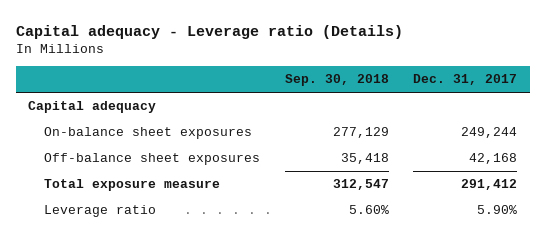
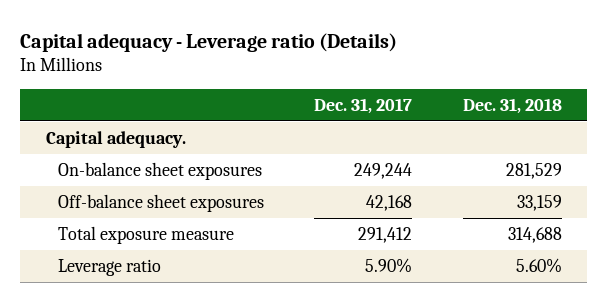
[284,74,389,87] Sep. 30, 2018 -> none
none -> [462,97,562,114] Dec. 31, 2018
[27,101,156,114] Capital adequacy -> [45,130,186,148] Capital adequacy.

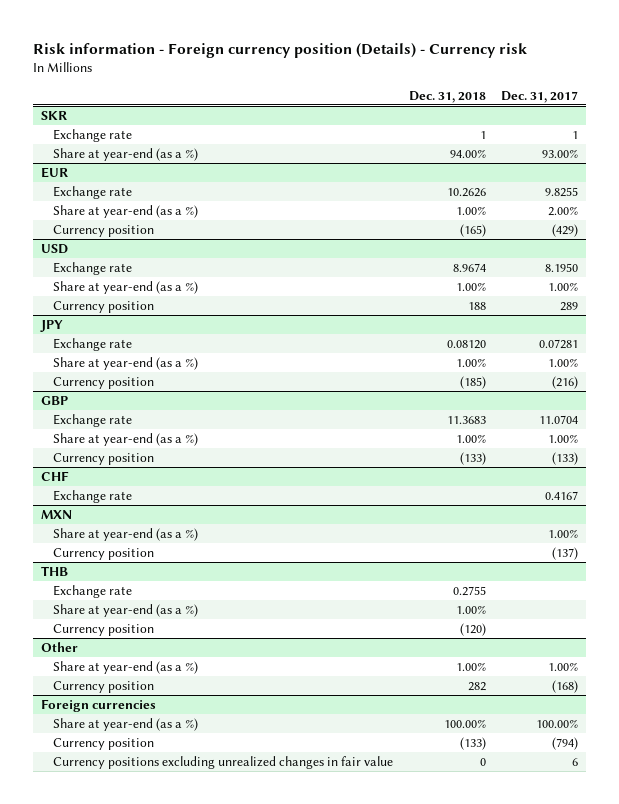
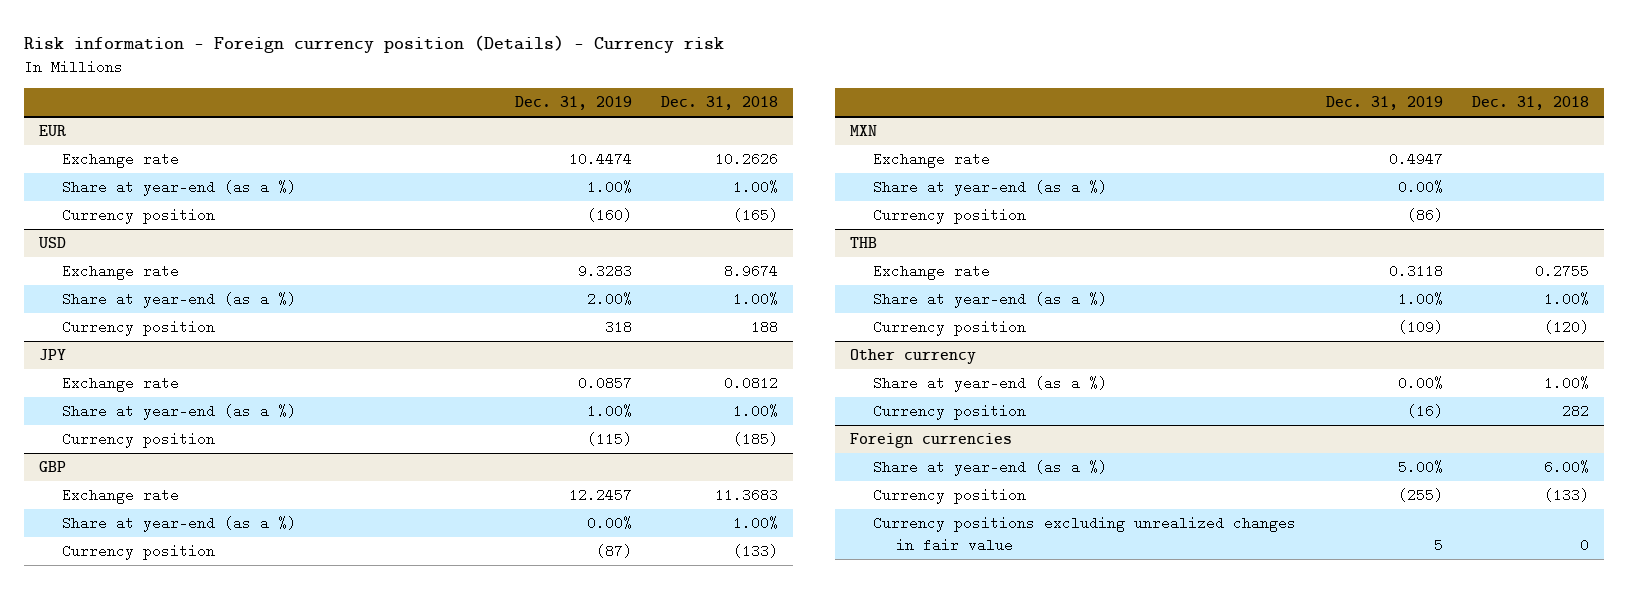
[501,90,579,103] Dec. 31, 2017 -> none
none -> [514,96,632,111] Dec. 31, 2019
[40,111,67,121] SKR -> none
[52,129,132,143] Exchange rate -> none
[52,148,198,162] Share at year-end (as a %) -> none
[446,340,486,350] 0.08120 -> [724,376,779,391] 0.0812
[40,471,69,482] CHF -> none
[52,490,132,504] Exchange rate -> none
none -> [872,152,990,169] Exchange rate
[40,642,78,653] Other -> [849,349,976,365] Other currency
[443,719,486,729] 100.00% -> [1544,460,1590,475] 6.00%

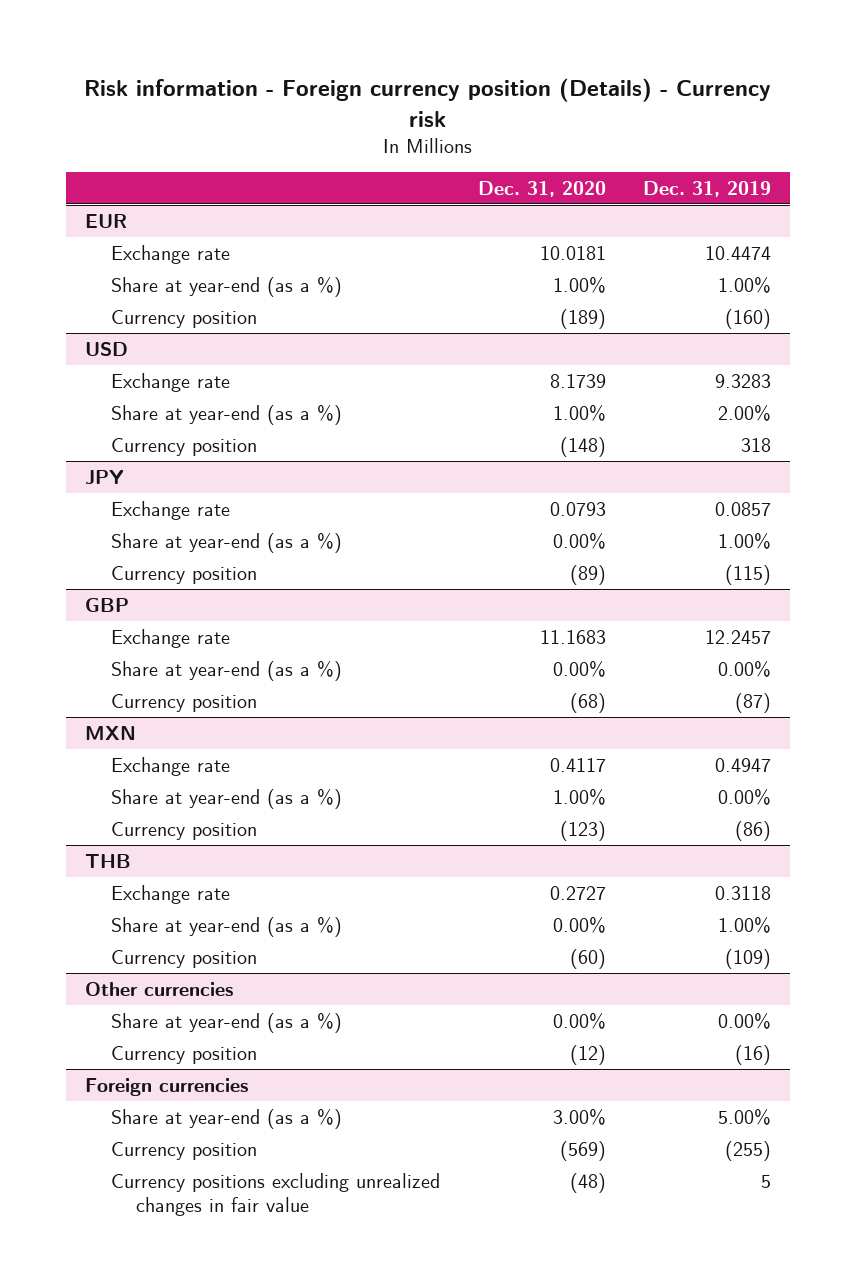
[661,96,779,111] Dec. 31, 2018 -> none
none -> [477,180,606,197] Dec. 31, 2020
[849,349,976,365] Other currency -> [85,981,234,996] Other currencies

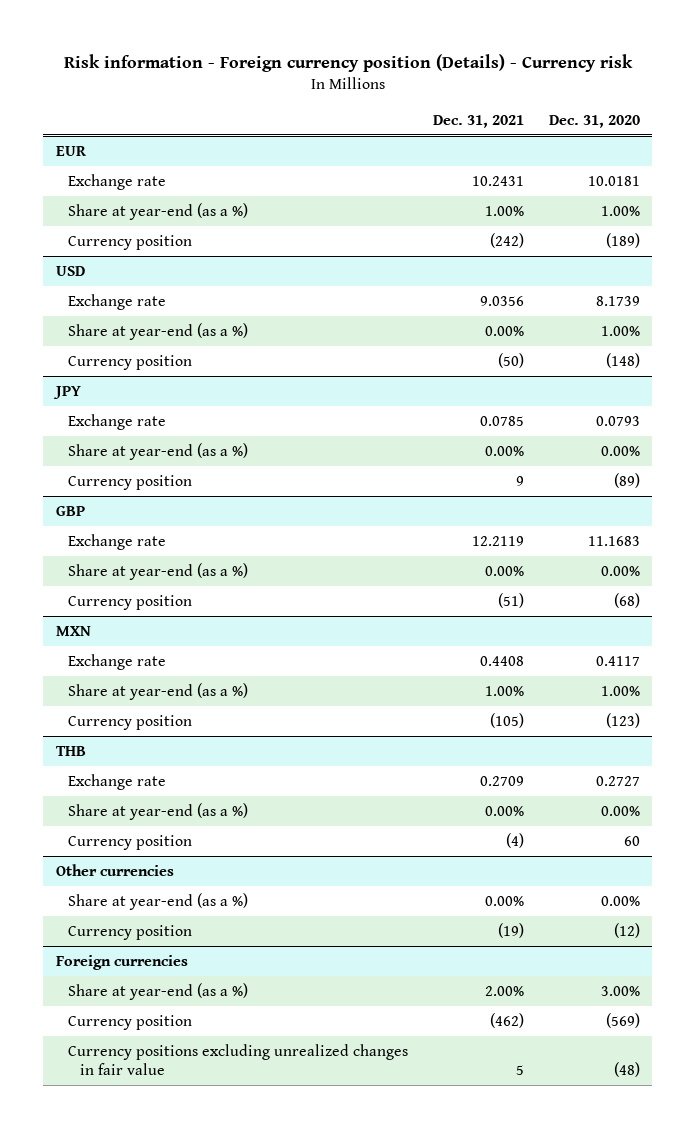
[643,180,772,197] Dec. 31, 2019 -> none
none -> [432,114,524,128] Dec. 31, 2021
[569,948,606,969] (60) -> [623,835,640,846] 60

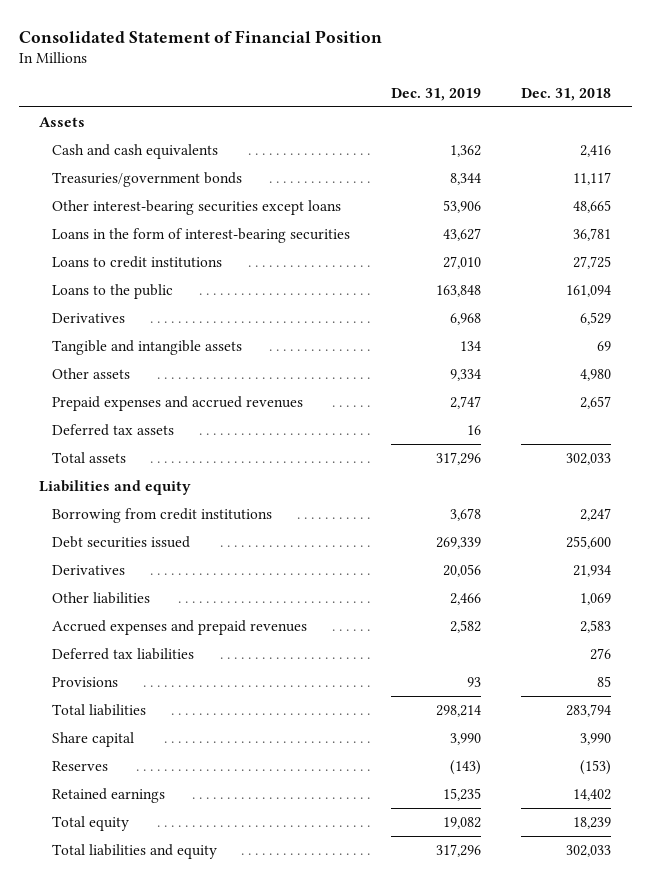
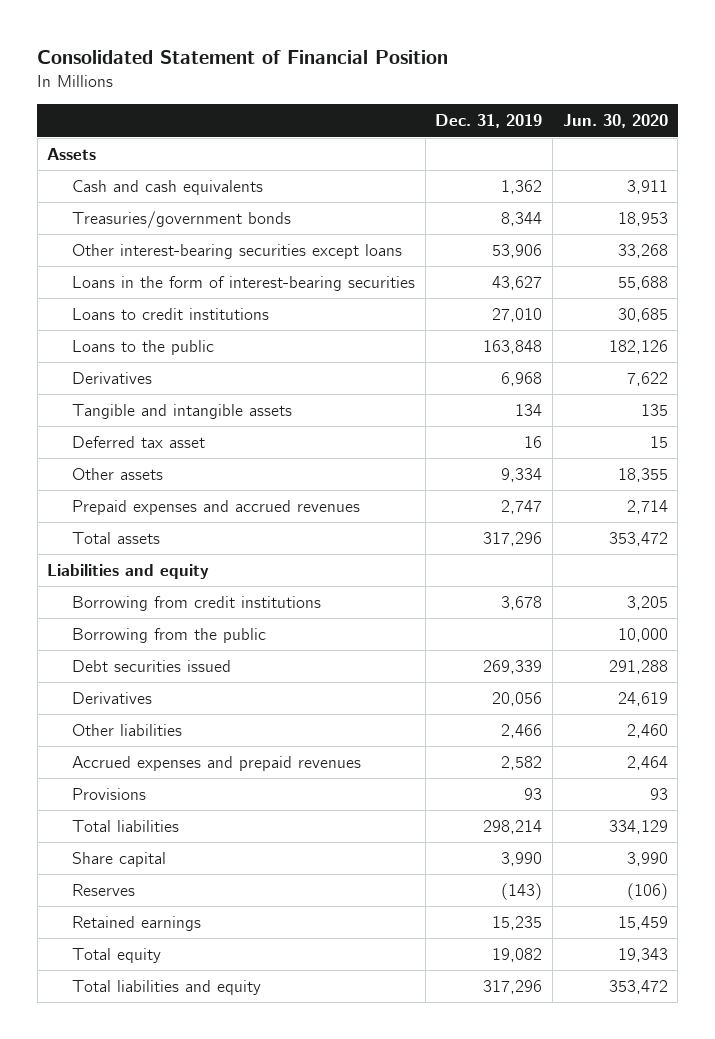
[521,87,612,101] Dec. 31, 2018 -> none
none -> [562,114,668,129] Jun. 30, 2020
none -> [72,436,206,449] Deferred tax asset
[51,424,174,437] Deferred tax assets -> none
none -> [72,628,267,644] Borrowing from the public
[51,648,194,661] Deferred tax liabilities -> none

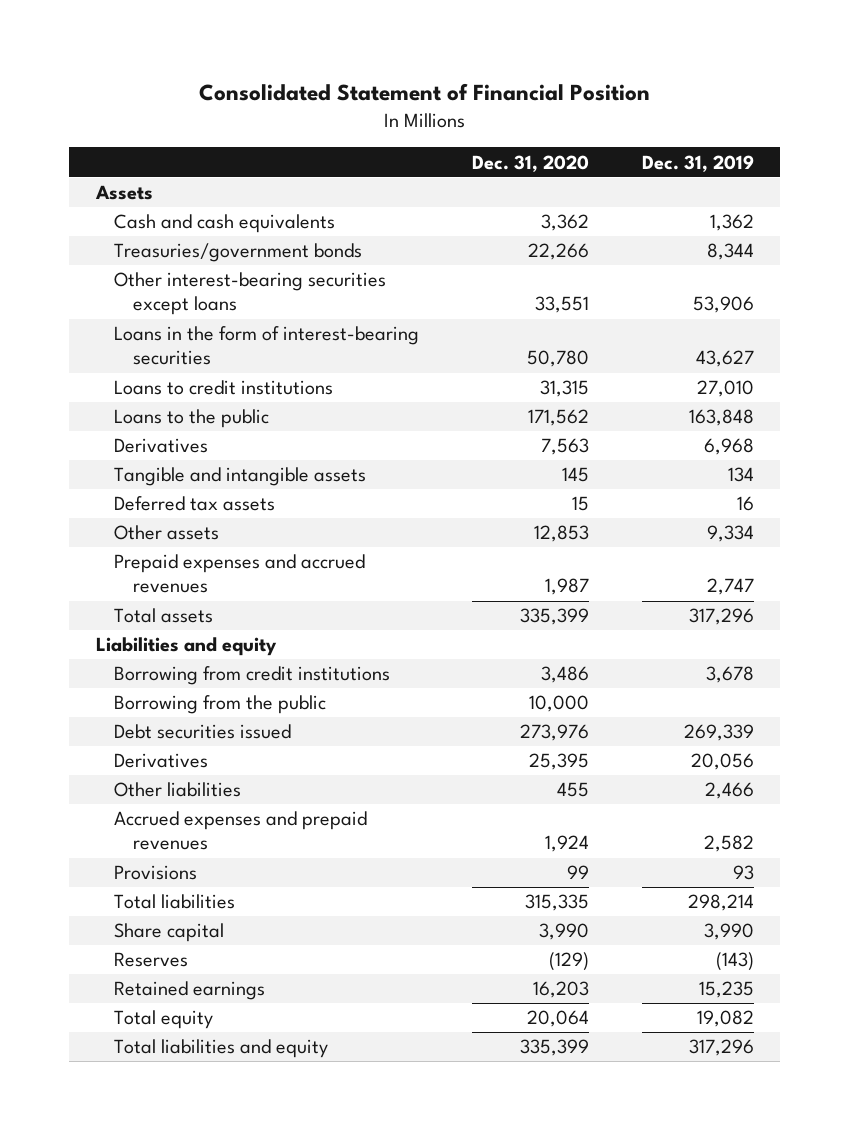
[562,114,668,129] Jun. 30, 2020 -> none
none -> [472,154,590,172] Dec. 31, 2020
[72,436,206,449] Deferred tax asset -> [114,496,276,512] Deferred tax assets

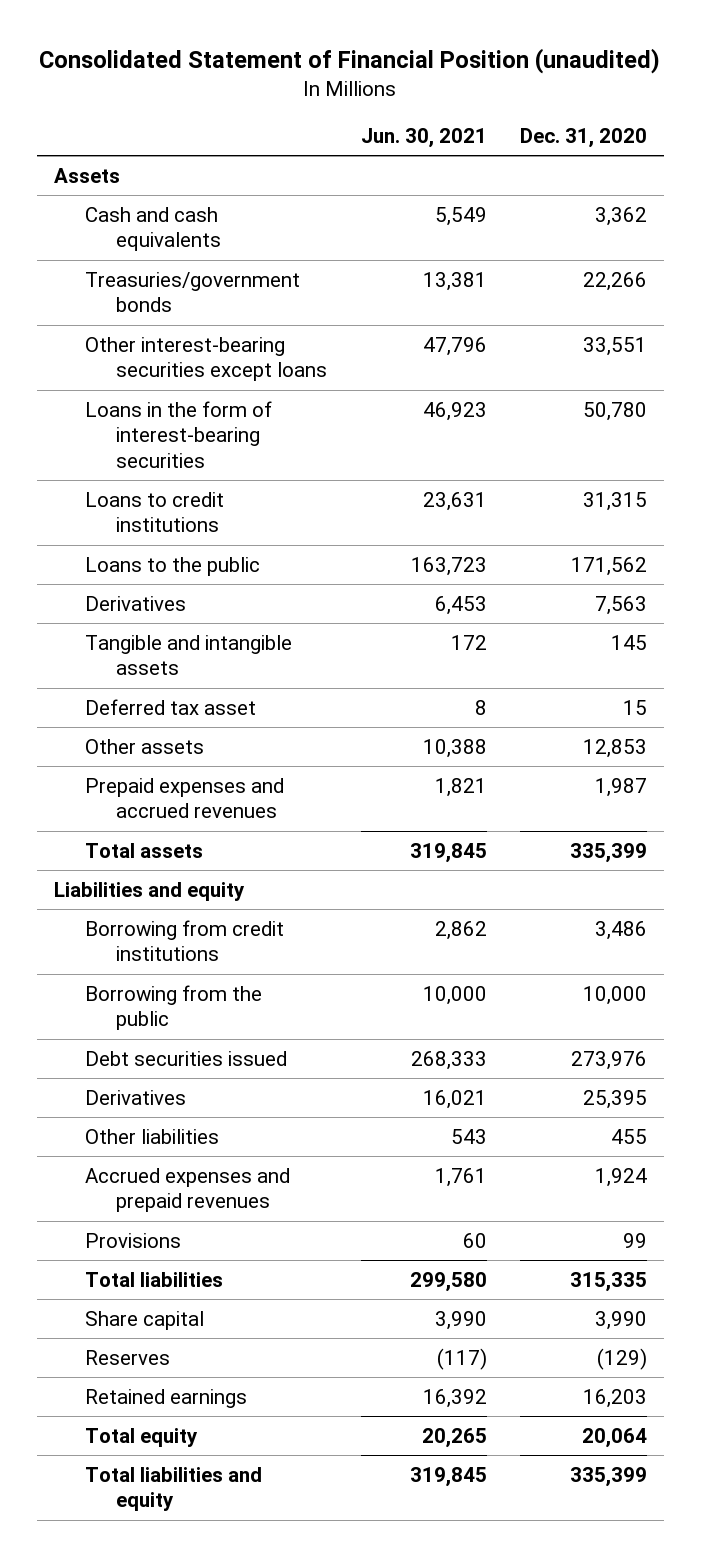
[198,83,650,102] Consolidated Statement of Financial Position -> [39,48,661,75] Consolidated Statement of Financial Position (unaudited)
[642,154,755,172] Dec. 31, 2019 -> none
none -> [360,127,487,148] Jun. 30, 2021
[114,496,276,512] Deferred tax assets -> [84,698,256,715] Deferred tax asset

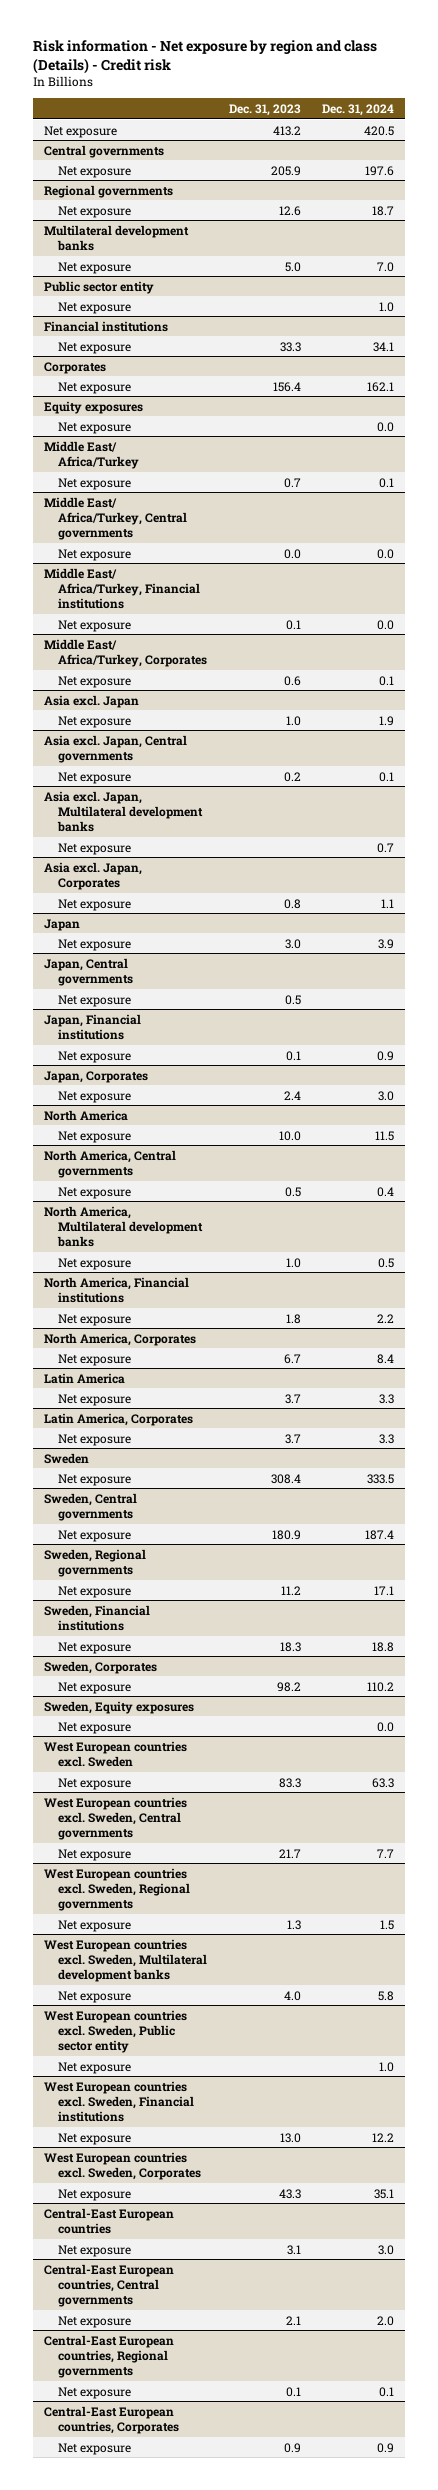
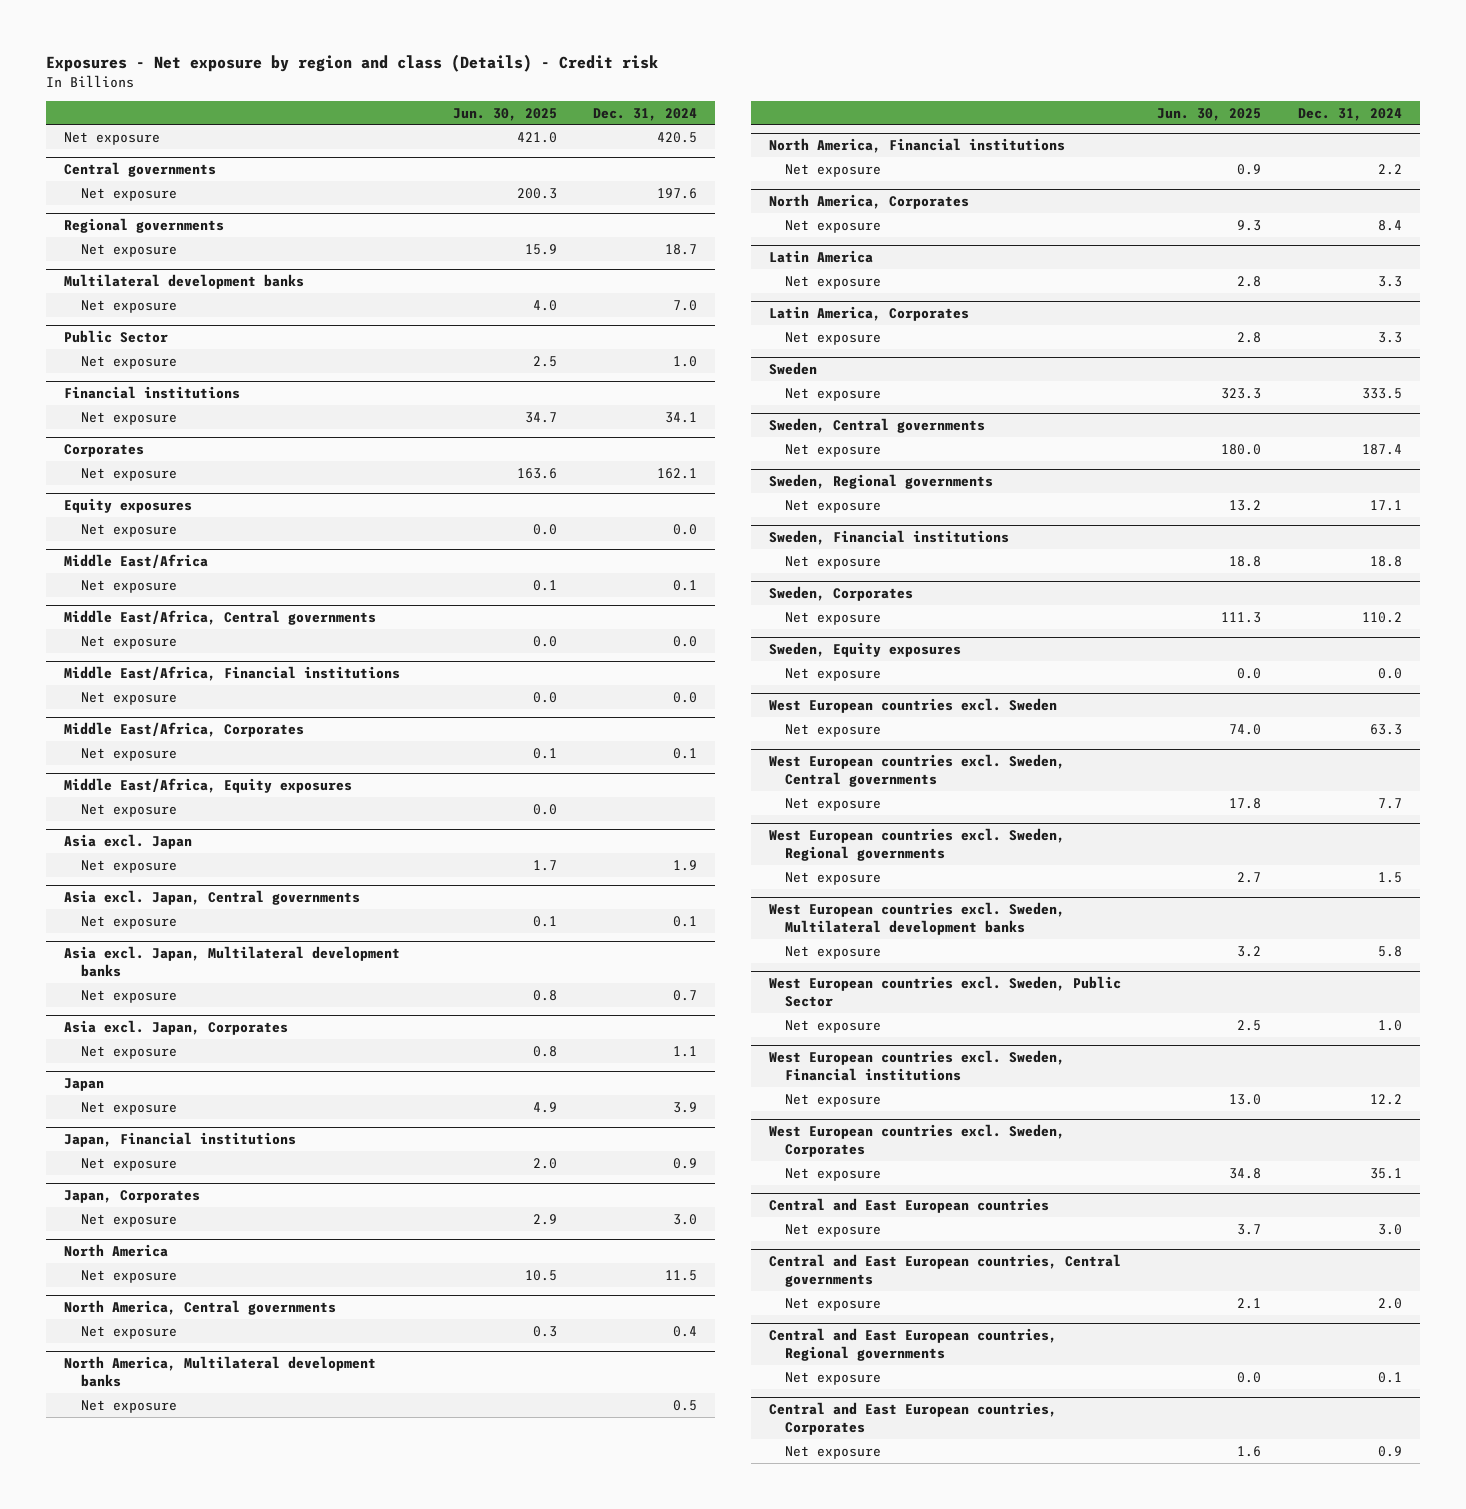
[32,40,377,74] Risk information - Net exposure by region and class (Details) - Credit risk -> [46,53,659,72] Exposures - Net exposure by region and class (Details) - Credit risk
[228,103,301,116] Dec. 31, 2023 -> none
none -> [452,107,557,121] Jun. 30, 2025
[43,280,154,294] Public sector entity -> [64,330,169,344] Public Sector
[43,440,139,469] Middle East/ Africa/Turkey -> [64,554,209,569] Middle East/Africa
[43,496,187,541] Middle East/ Africa/Turkey, Central governments -> [64,610,377,626] Middle East/Africa, Central governments
[43,567,200,610] Middle East/ Africa/Turkey, Financial institutions -> [64,666,401,682] Middle East/Africa, Financial institutions
[43,638,207,667] Middle East/ Africa/Turkey, Corporates -> [64,722,305,738] Middle East/Africa, Corporates
none -> [64,778,353,794] Middle East/Africa, Equity exposures
none -> [80,803,177,817] Net exposure
[43,957,133,986] Japan, Central governments -> none
[57,994,131,1007] Net exposure -> none
[43,2009,187,2054] West European countries excl. Sweden, Public sector entity -> [768,976,1121,1008] West European countries excl. Sweden, Public Sector
[43,2207,174,2234] Central-East European countries -> [768,1198,1049,1214] Central and East European countries
[43,2263,174,2308] Central-East European countries, Central governments -> [768,1254,1121,1288] Central and East European countries, Central governments
[43,2334,174,2379] Central-East European countries, Regional governments -> [768,1328,1057,1362] Central and East European countries, Regional governments
[43,2405,179,2434] Central-East European countries, Corporates -> [768,1402,1057,1436] Central and East European countries, Corporates

